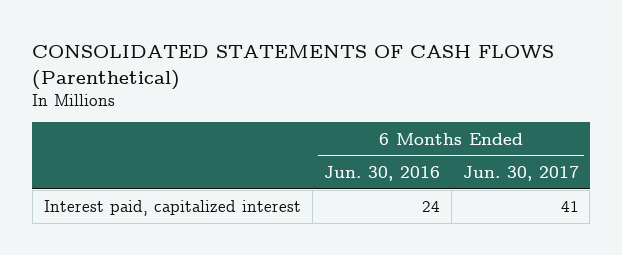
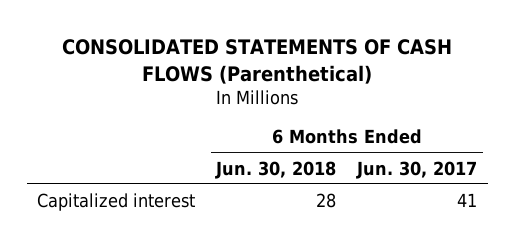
[323,165,440,181] Jun. 30, 2016 -> none
none -> [215,160,337,179] Jun. 30, 2018
[43,200,301,217] Interest paid, capitalized interest -> [37,192,196,211] Capitalized interest

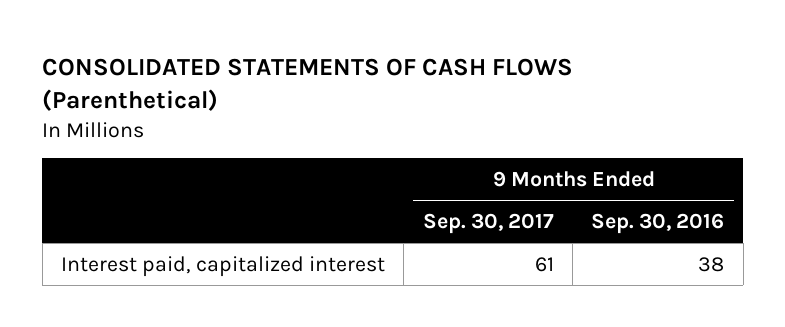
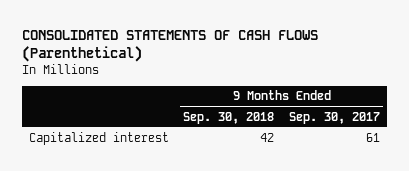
[591,212,725,234] Sep. 30, 2016 -> none
none -> [183,111,275,124] Sep. 30, 2018
[60,255,385,277] Interest paid, capitalized interest -> [28,132,169,146] Capitalized interest

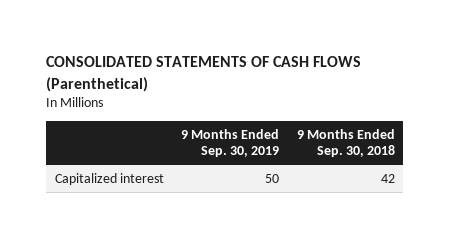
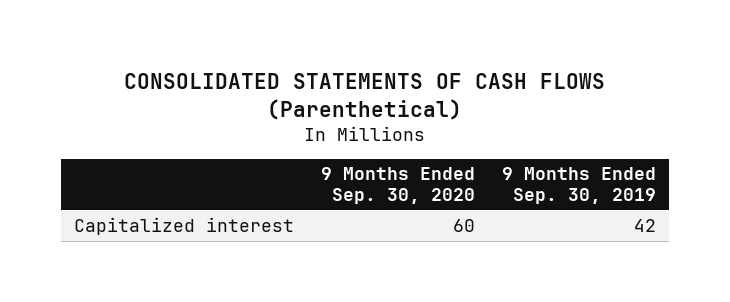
[296,128,395,158] 9 Months Ended Sep. 30, 2018 -> none
none -> [320,167,475,205] 9 Months Ended Sep. 30, 2020
[265,173,280,183] 50 -> [633,219,656,233] 42

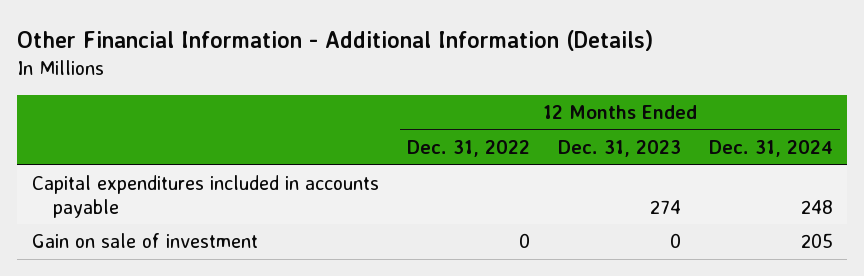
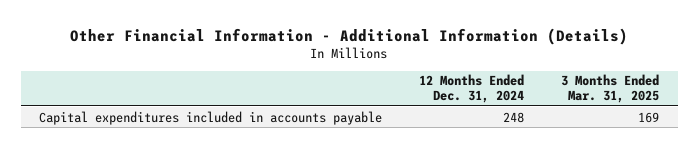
[406,140,530,158] Dec. 31, 2022 -> none
[557,140,681,158] Dec. 31, 2023 -> none
none -> [561,74,660,104] 3 Months Ended Mar. 31, 2025
[31,233,258,249] Gain on sale of investment -> none

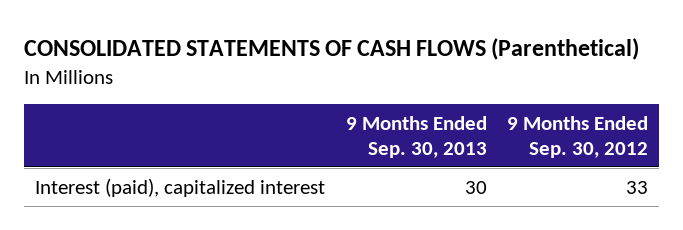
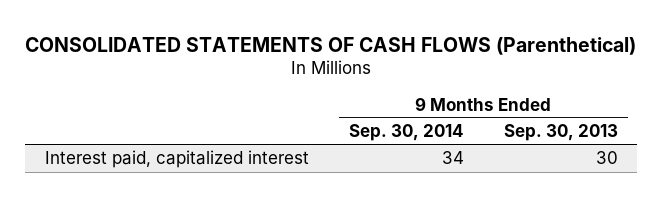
[507,115,649,158] 9 Months Ended Sep. 30, 2012 -> none
none -> [348,124,464,142] Sep. 30, 2014
[34,177,325,197] Interest (paid), capitalized interest -> [45,150,310,169] Interest paid, capitalized interest

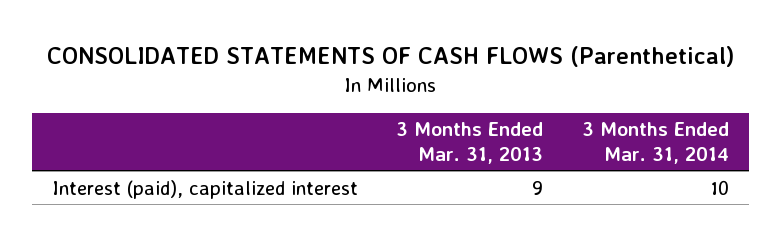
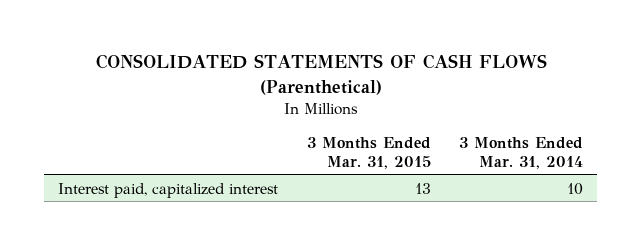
[396,122,544,164] 3 Months Ended Mar. 31, 2013 -> none
none -> [306,136,431,169] 3 Months Ended Mar. 31, 2015
[51,179,358,199] Interest (paid), capitalized interest -> [58,182,279,198] Interest paid, capitalized interest

